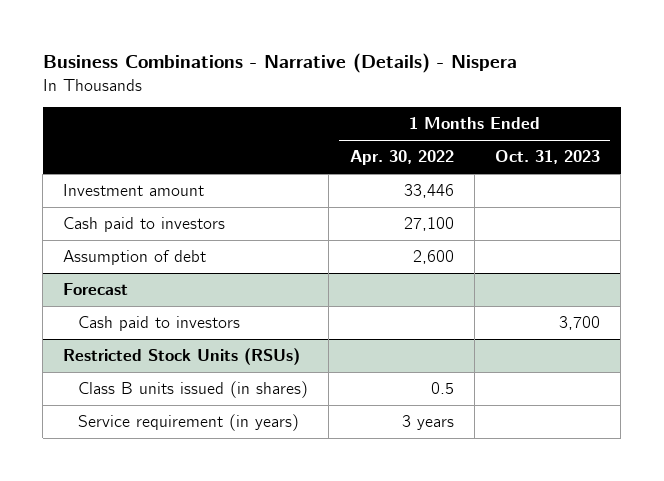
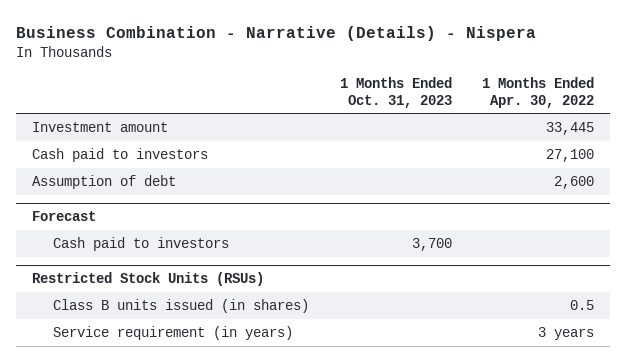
[42,53,517,74] Business Combinations - Narrative (Details) - Nispera -> [16,25,537,41] Business Combination - Narrative (Details) - Nispera
[403,184,454,199] 33,446 -> [546,121,595,135] 33,445

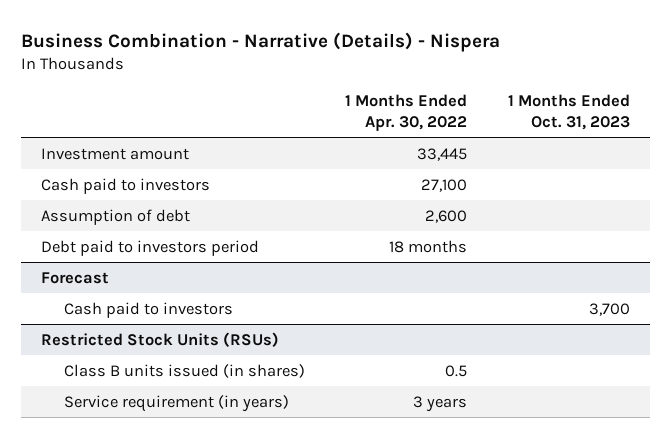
none -> [41,239,260,256] Debt paid to investors period

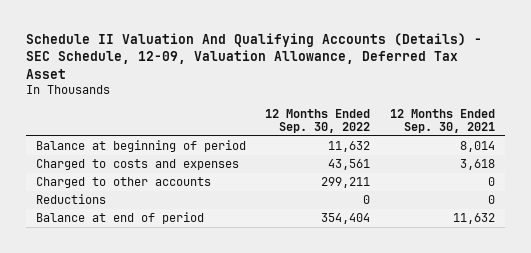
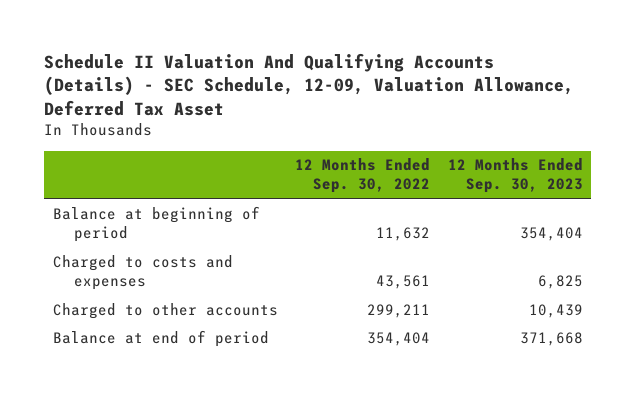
[389,108,495,134] 12 Months Ended Sep. 30, 2021 -> none
none -> [447,158,583,194] 12 Months Ended Sep. 30, 2023
[35,193,106,204] Reductions -> none

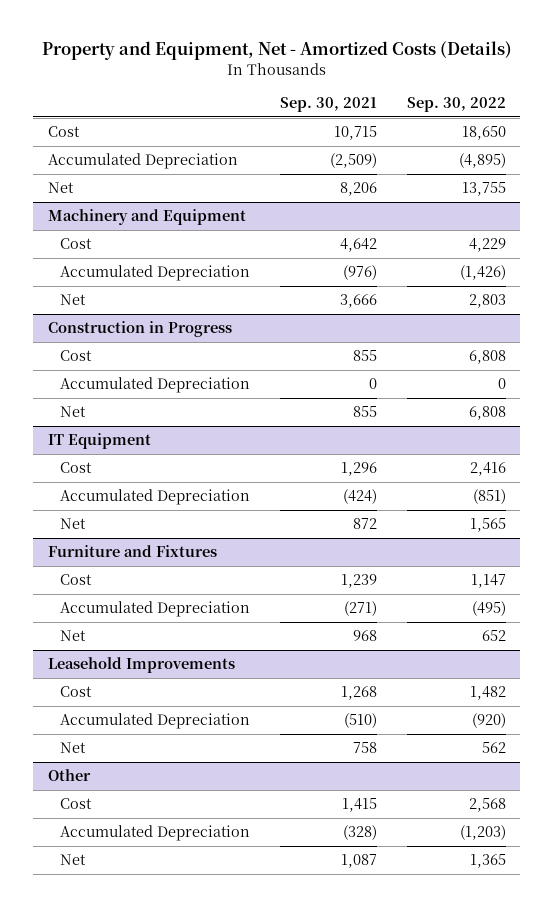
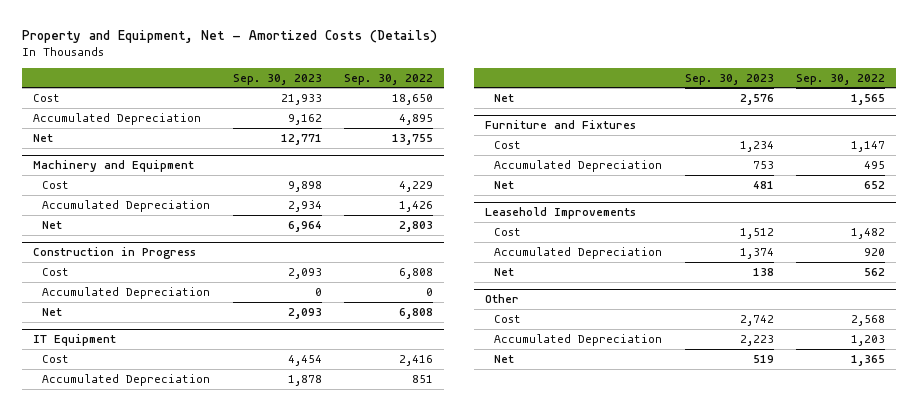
[279,97,377,113] Sep. 30, 2021 -> none
none -> [232,73,322,85] Sep. 30, 2023
[458,153,506,169] (4,895) -> [399,113,434,125] 4,895
[459,265,506,281] (1,426) -> [399,200,434,212] 1,426
[472,489,506,505] (851) -> [412,374,434,383] 851
[471,601,506,617] (495) -> [864,160,886,169] 495
[471,713,506,729] (920) -> [864,247,886,256] 920
[459,825,506,841] (1,203) -> [851,334,886,346] 1,203

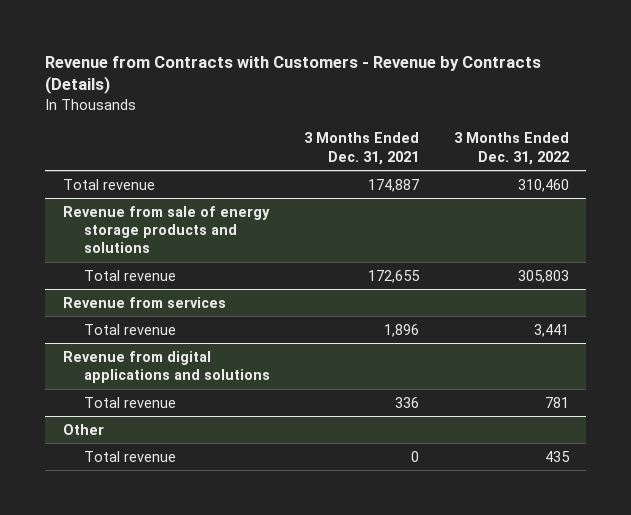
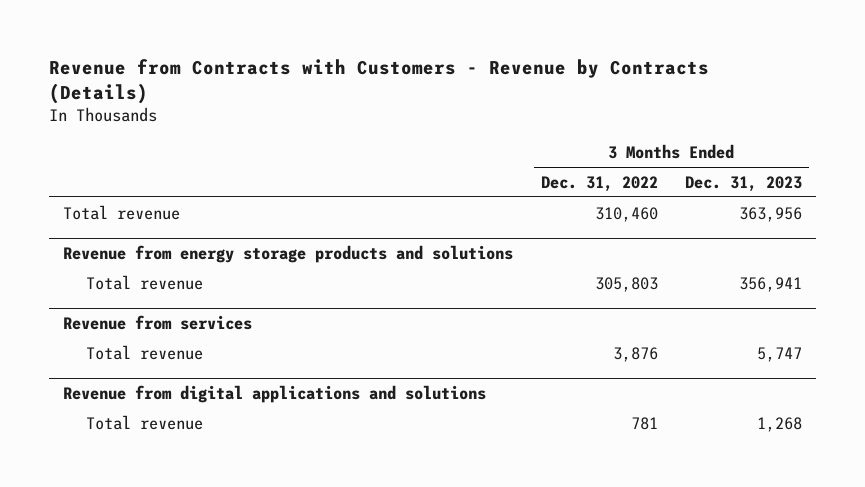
[304,132,420,165] 3 Months Ended Dec. 31, 2021 -> none
none -> [685,175,803,192] Dec. 31, 2023
[62,205,270,254] Revenue from sale of energy storage products and solutions -> [62,244,513,263] Revenue from energy storage products and solutions
[533,323,569,337] 3,441 -> [612,346,658,362] 3,876
[62,423,104,435] Other -> none
[84,450,177,462] Total revenue -> none

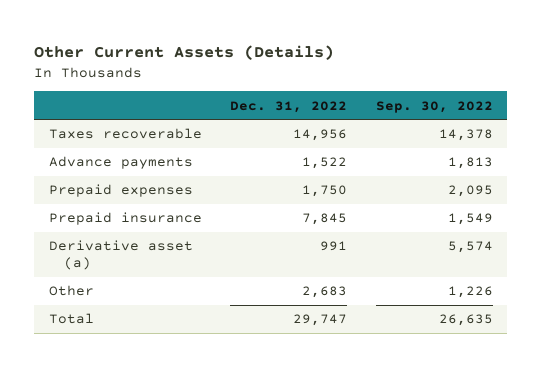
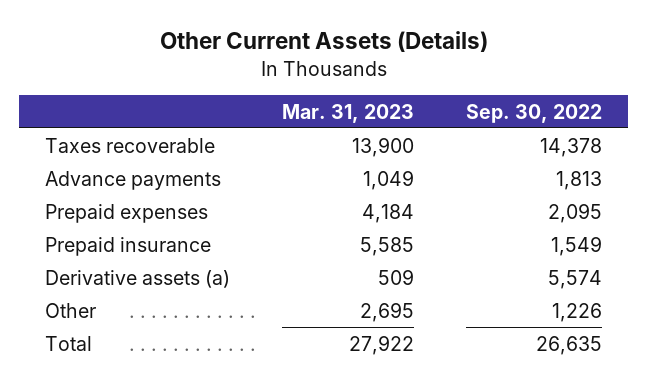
[230,100,348,113] Dec. 31, 2022 -> none
none -> [282,103,415,123] Mar. 31, 2023
[48,240,193,271] Derivative asset (a) -> [44,269,230,288] Derivative assets (a)

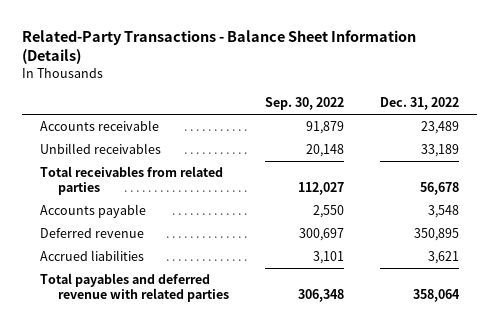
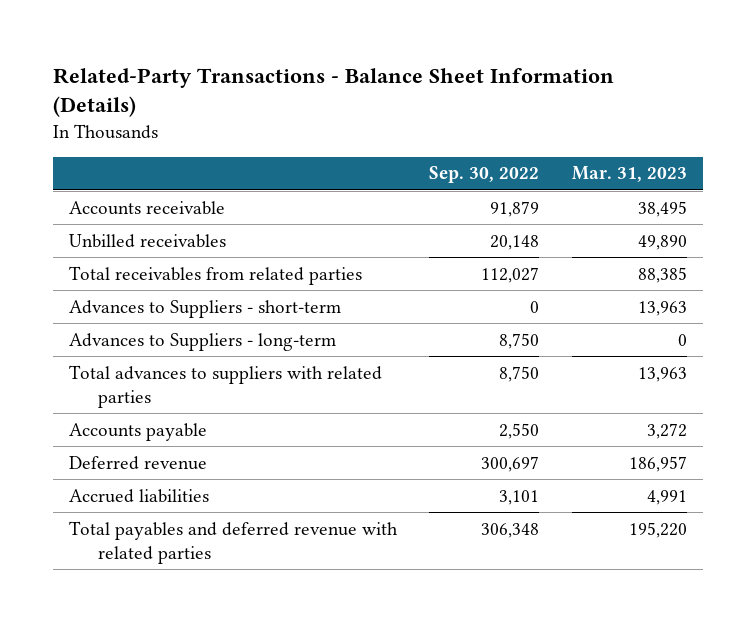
[379,97,459,111] Dec. 31, 2022 -> none
none -> [571,166,687,183] Mar. 31, 2023
none -> [69,299,342,318] Advances to Suppliers - short-term
none -> [69,332,337,351] Advances to Suppliers - long-term
none -> [69,364,383,408] Total advances to suppliers with related parties

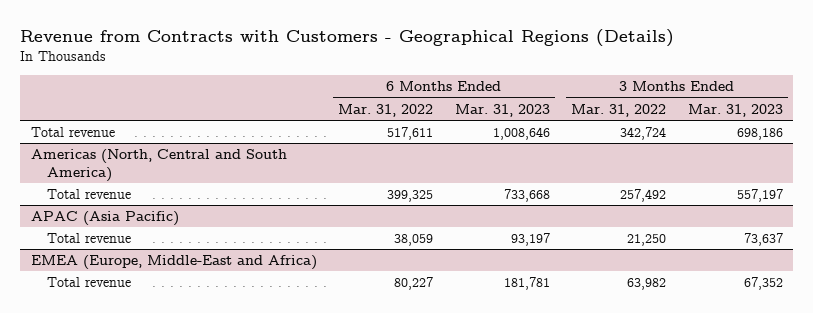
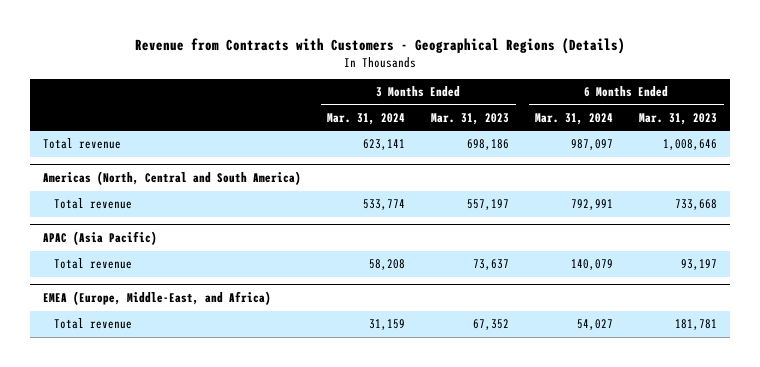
[338,103,434,117] Mar. 31, 2022 -> none
[571,103,667,117] Mar. 31, 2022 -> none
none -> [327,112,406,125] Mar. 31, 2024
none -> [535,112,614,125] Mar. 31, 2024
[30,255,317,271] EMEA (Europe, Middle-East and Africa) -> [43,291,272,306] EMEA (Europe, Middle-East, and Africa)

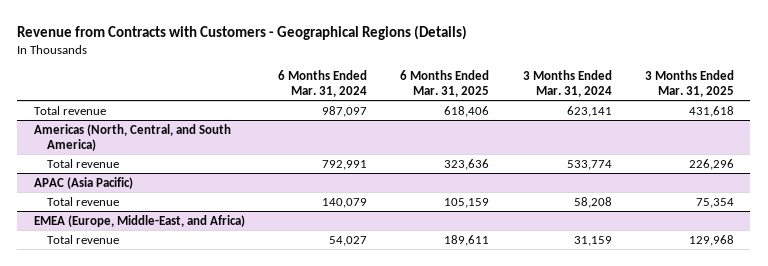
[431,112,510,125] Mar. 31, 2023 -> none
[639,112,718,125] Mar. 31, 2023 -> none
none -> [400,69,490,97] 6 Months Ended Mar. 31, 2025
none -> [644,69,734,97] 3 Months Ended Mar. 31, 2025
[43,171,302,186] Americas (North, Central and South America) -> [33,123,231,151] Americas (North, Central, and South America)

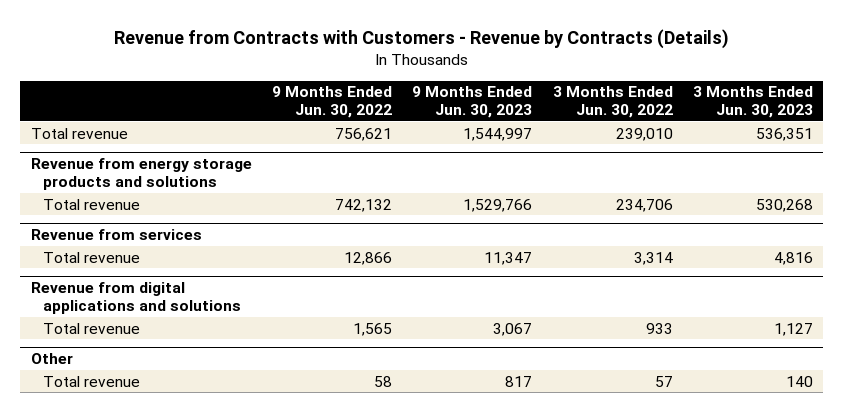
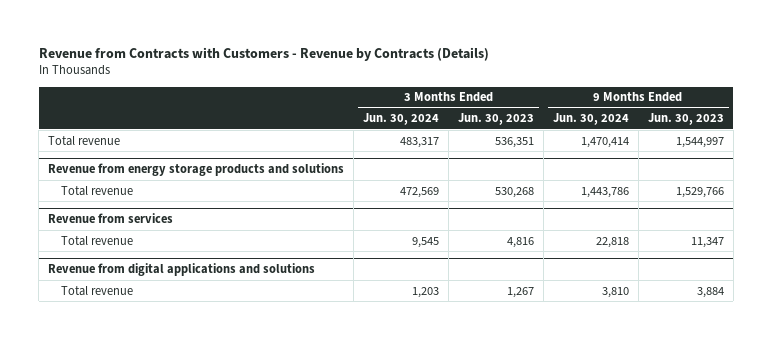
[271,86,392,119] 9 Months Ended Jun. 30, 2022 -> none
[552,86,673,119] 3 Months Ended Jun. 30, 2022 -> none
none -> [363,113,440,126] Jun. 30, 2024
none -> [553,113,630,126] Jun. 30, 2024
[30,353,73,365] Other -> none
[42,375,140,387] Total revenue -> none
[493,322,533,336] 3,067 -> [696,286,724,298] 3,884
[774,322,814,336] 1,127 -> [507,286,535,298] 1,267

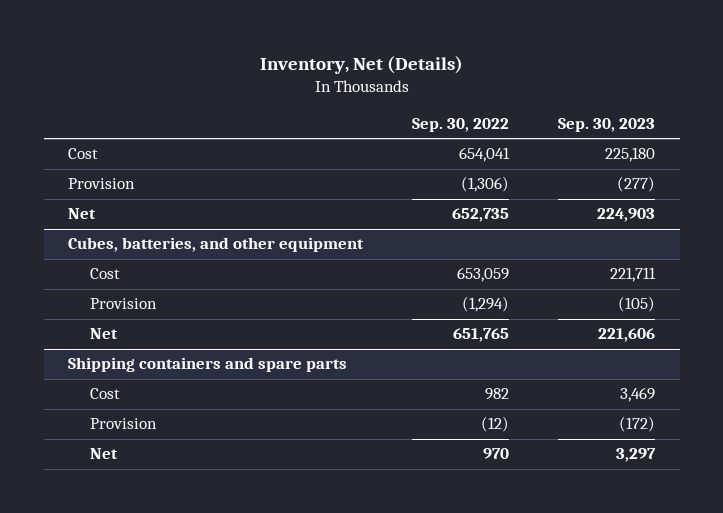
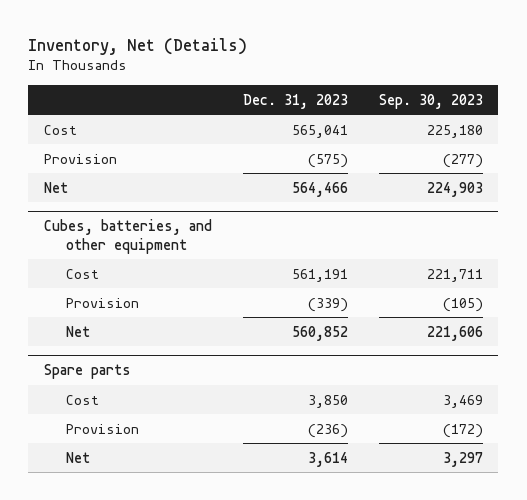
[412,118,510,133] Sep. 30, 2022 -> none
none -> [242,93,348,109] Dec. 31, 2023
[68,357,348,373] Shipping containers and spare parts -> [43,363,131,379] Spare parts

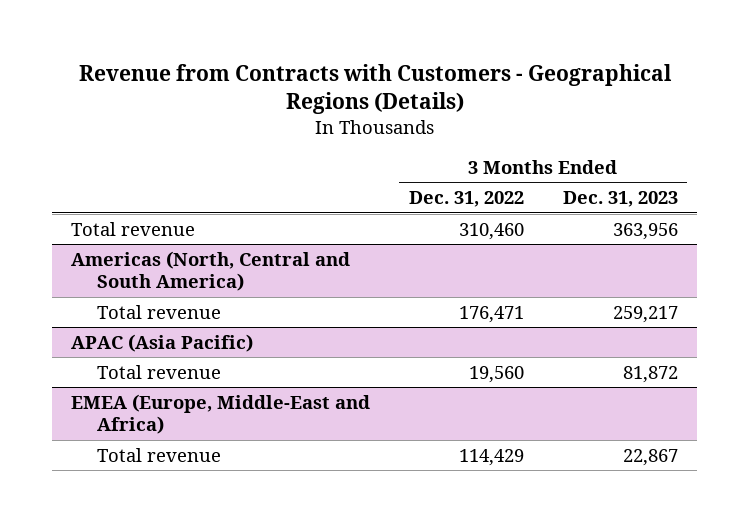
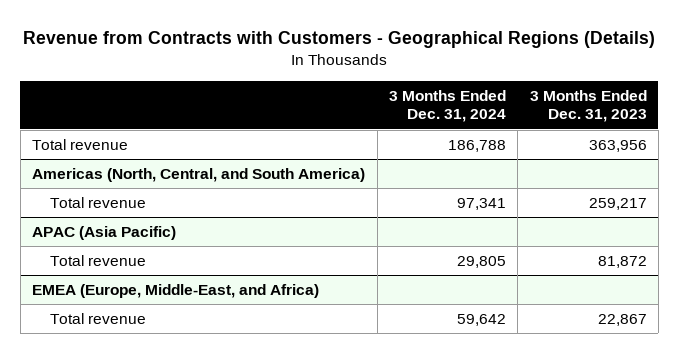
[409,191,525,208] Dec. 31, 2022 -> none
none -> [388,89,506,123] 3 Months Ended Dec. 31, 2024
[71,250,351,292] Americas (North, Central and South America) -> [32,168,366,183] Americas (North, Central, and South America)
[71,393,371,435] EMEA (Europe, Middle-East and Africa) -> [32,284,320,299] EMEA (Europe, Middle-East, and Africa)

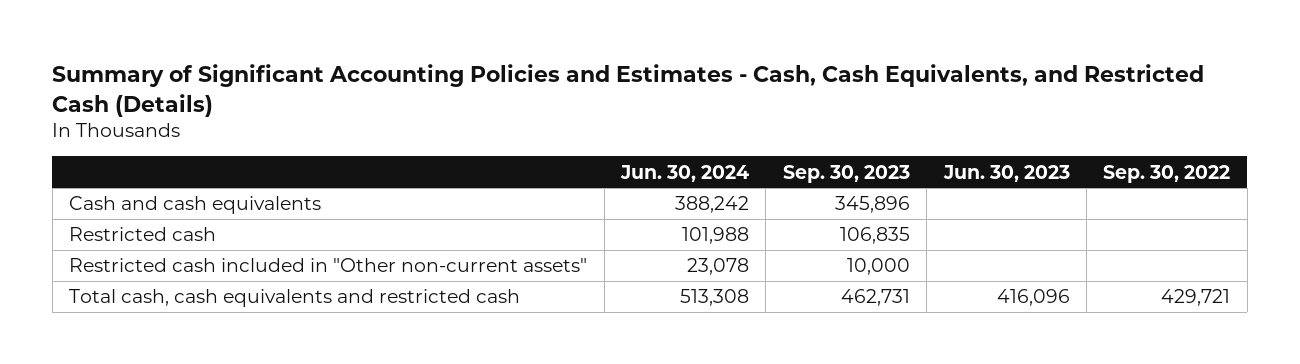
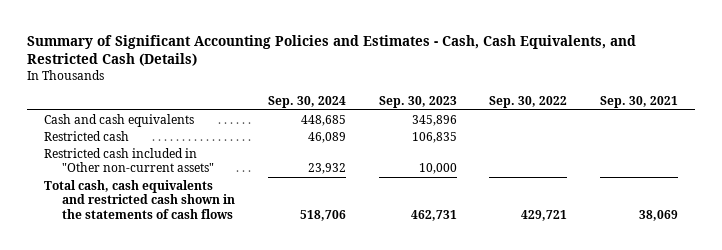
[619,164,749,182] Jun. 30, 2024 -> none
[942,164,1070,182] Jun. 30, 2023 -> none
none -> [267,96,346,109] Sep. 30, 2024
none -> [600,96,679,109] Sep. 30, 2021
[69,289,521,308] Total cash, cash equivalents and restricted cash -> [43,179,236,219] Total cash, cash equivalents and restricted cash shown in the statements of cash flows

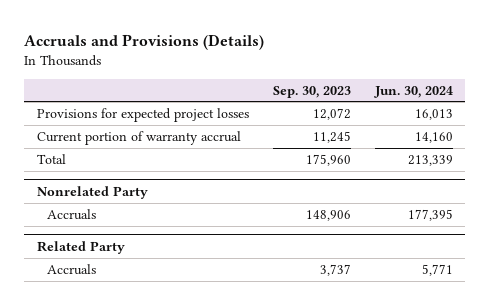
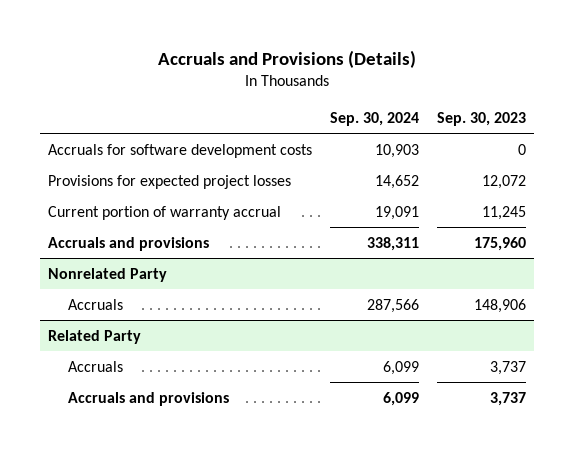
[373,85,453,98] Jun. 30, 2024 -> none
none -> [330,111,420,126] Sep. 30, 2024
none -> [48,143,313,158] Accruals for software development costs
[36,153,66,164] Total -> [48,236,210,251] Accruals and provisions
none -> [67,391,229,406] Accruals and provisions

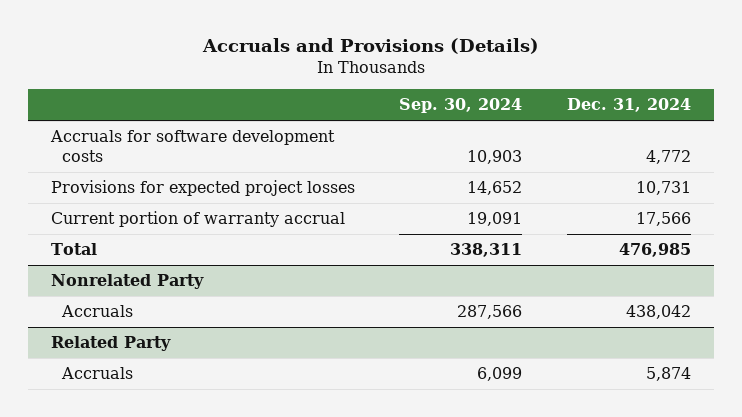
[436,111,526,126] Sep. 30, 2023 -> none
none -> [567,98,692,113] Dec. 31, 2024
[48,236,210,251] Accruals and provisions -> [50,243,97,256] Total
[67,391,229,406] Accruals and provisions -> none

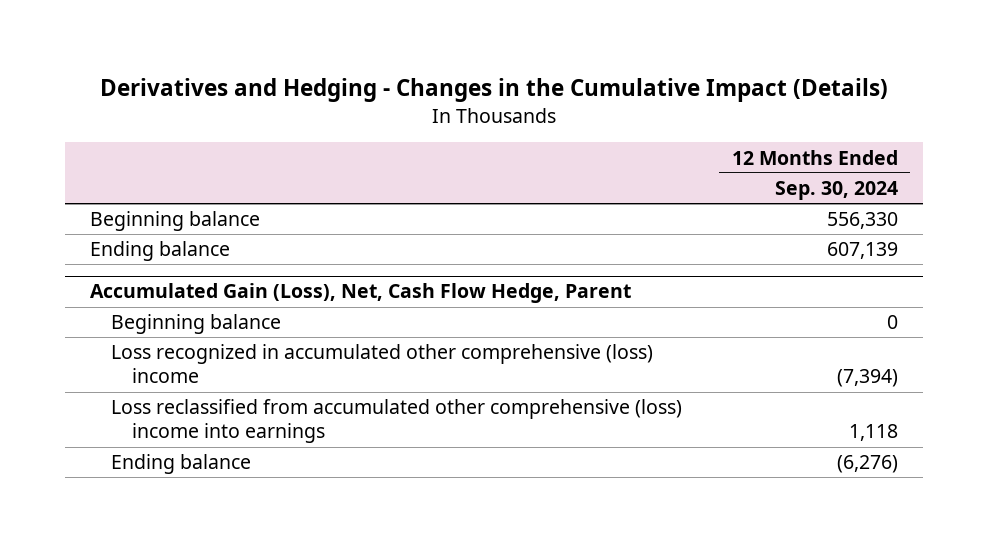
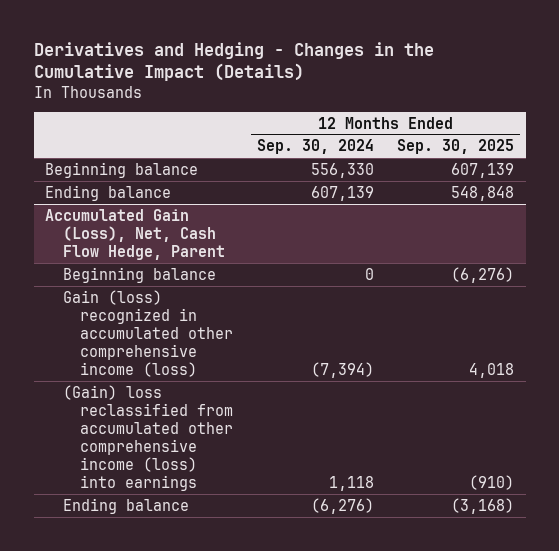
none -> [397,139,515,155] Sep. 30, 2025
[111,344,654,384] Loss recognized in accumulated other comprehensive (loss) income -> [62,289,234,377] Gain (loss) recognized in accumulated other comprehensive income (loss)
[111,399,683,444] Loss reclassified from accumulated other comprehensive (loss) income into earnings -> [62,384,234,491] (Gain) loss reclassified from accumulated other comprehensive income (loss) into earnings

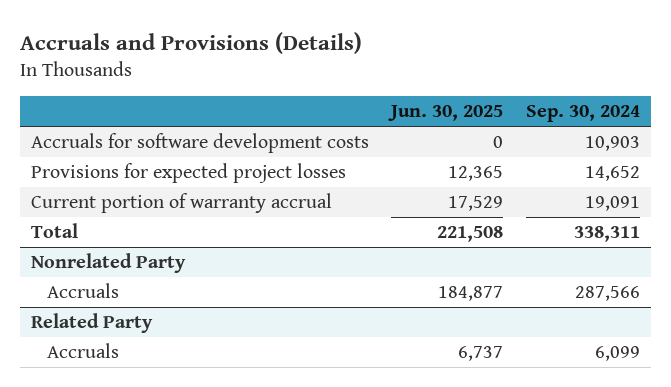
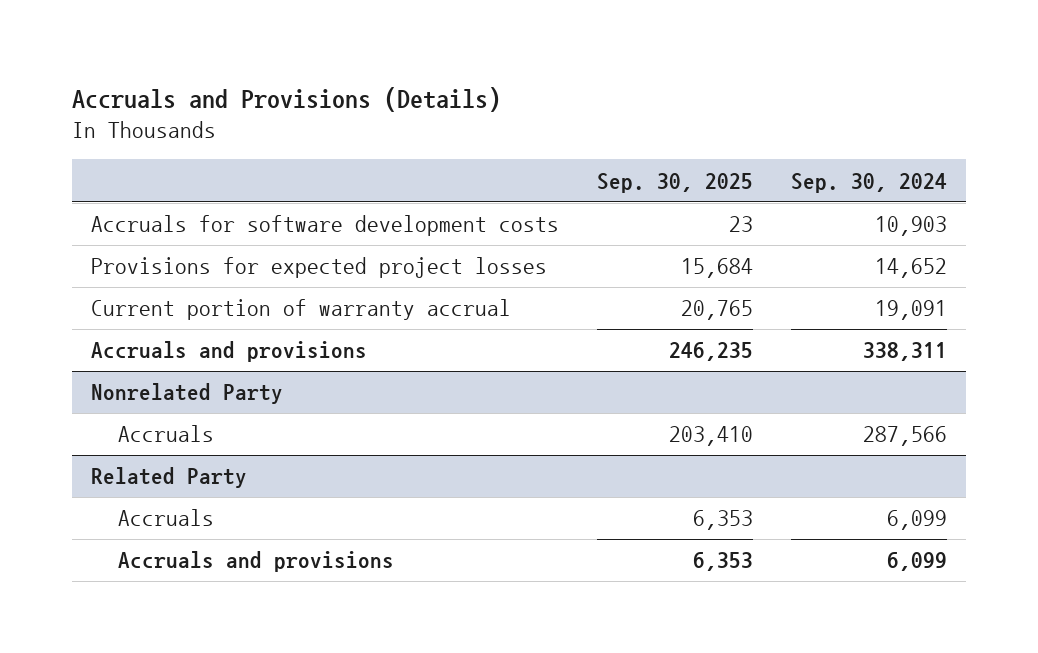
[388,105,504,122] Jun. 30, 2025 -> none
none -> [597,172,754,193] Sep. 30, 2025
[31,223,79,239] Total -> [91,341,368,363] Accruals and provisions
none -> [117,551,394,573] Accruals and provisions

